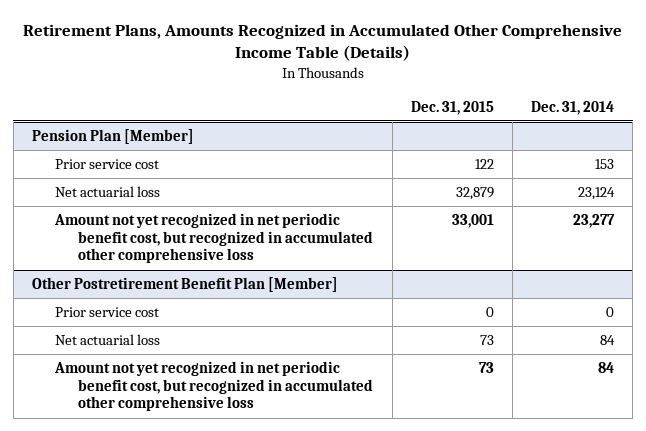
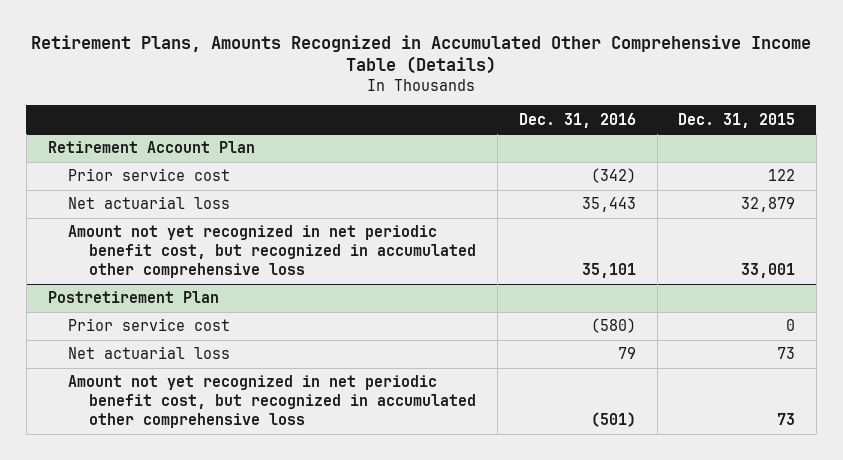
[531,100,615,115] Dec. 31, 2014 -> none
none -> [518,112,636,128] Dec. 31, 2016
[31,129,194,145] Pension Plan [Member] -> [47,141,255,154] Retirement Account Plan
[31,277,338,293] Other Postretirement Benefit Plan [Member] -> [47,291,219,304] Postretirement Plan

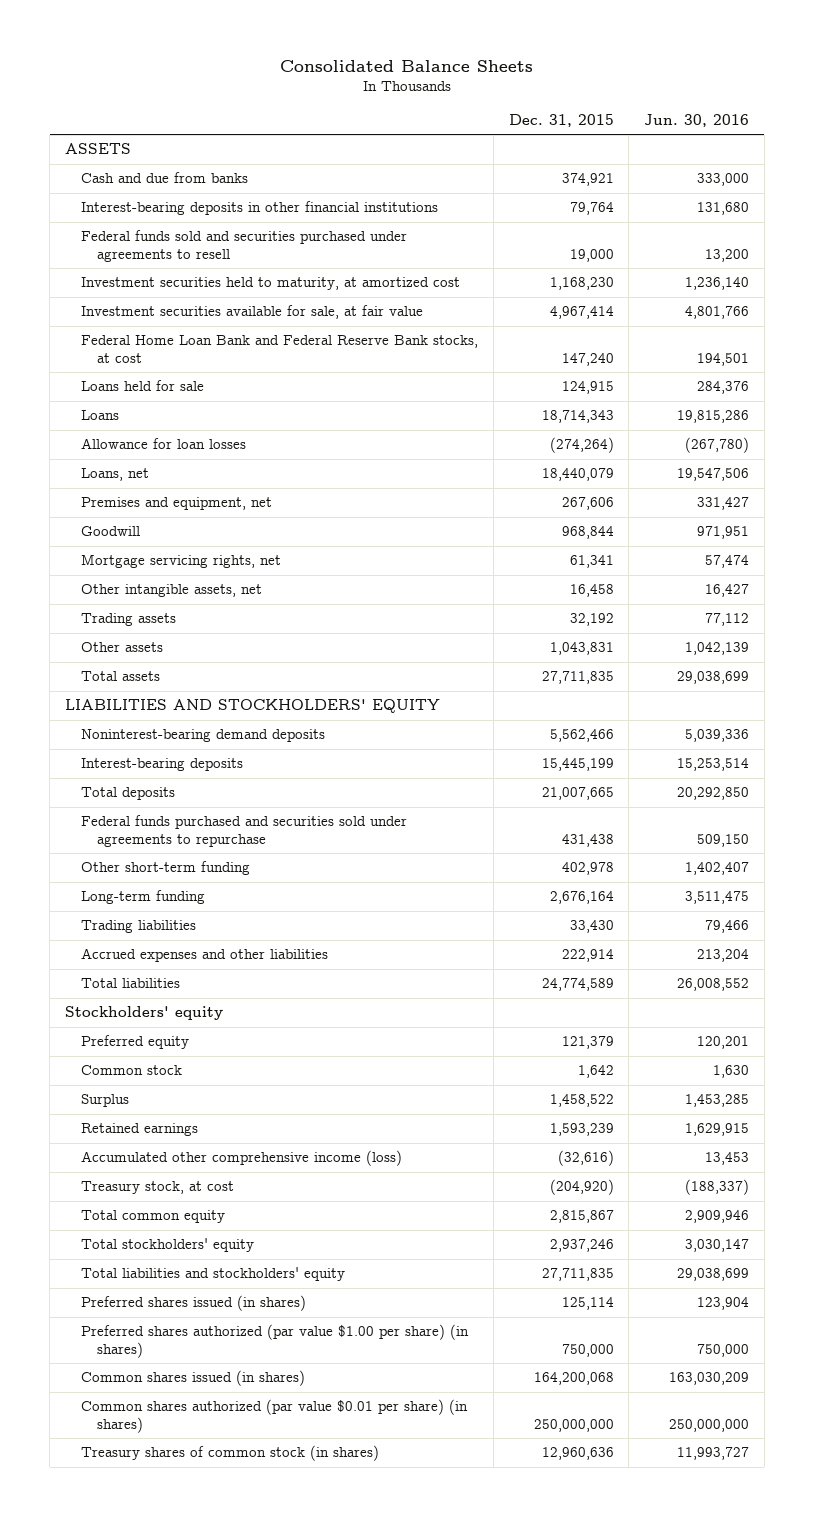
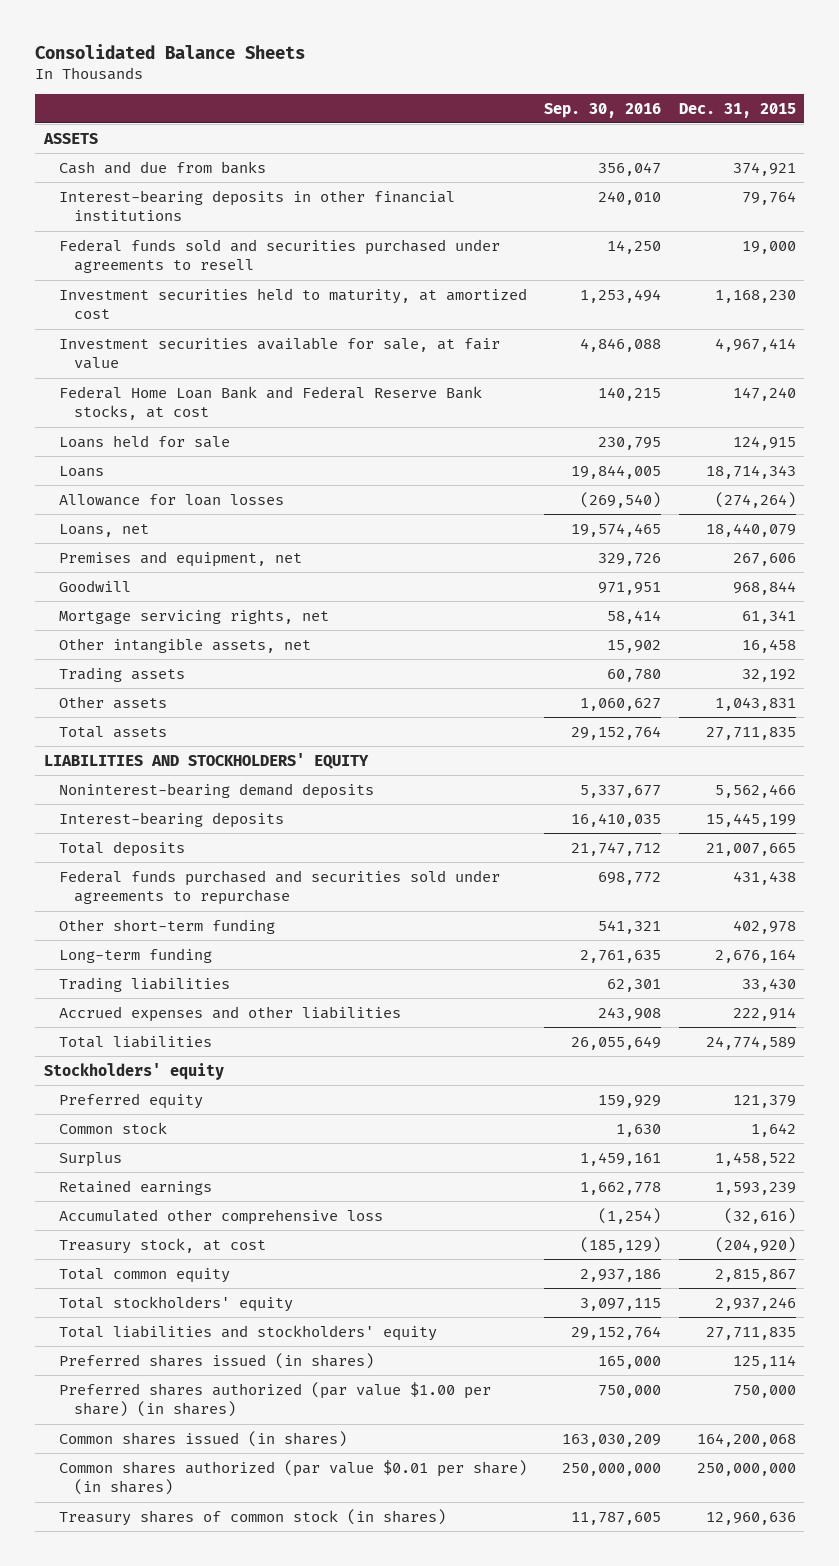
[644,113,750,127] Jun. 30, 2016 -> none
none -> [544,102,662,118] Sep. 30, 2016
[81,1150,403,1167] Accumulated other comprehensive income (loss) -> [59,1208,384,1225] Accumulated other comprehensive loss

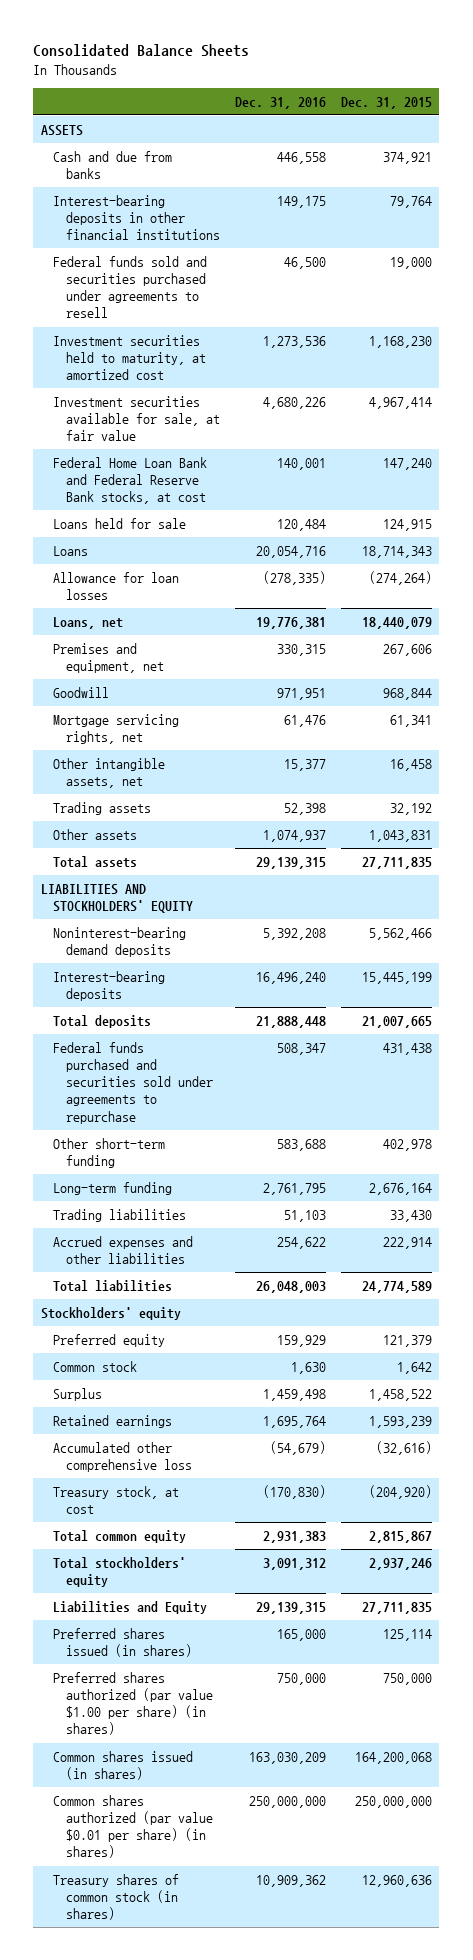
[544,102,662,118] Sep. 30, 2016 -> none
none -> [234,96,326,109] Dec. 31, 2016
[59,1324,438,1341] Total liabilities and stockholders' equity -> [53,1601,208,1615] Liabilities and Equity

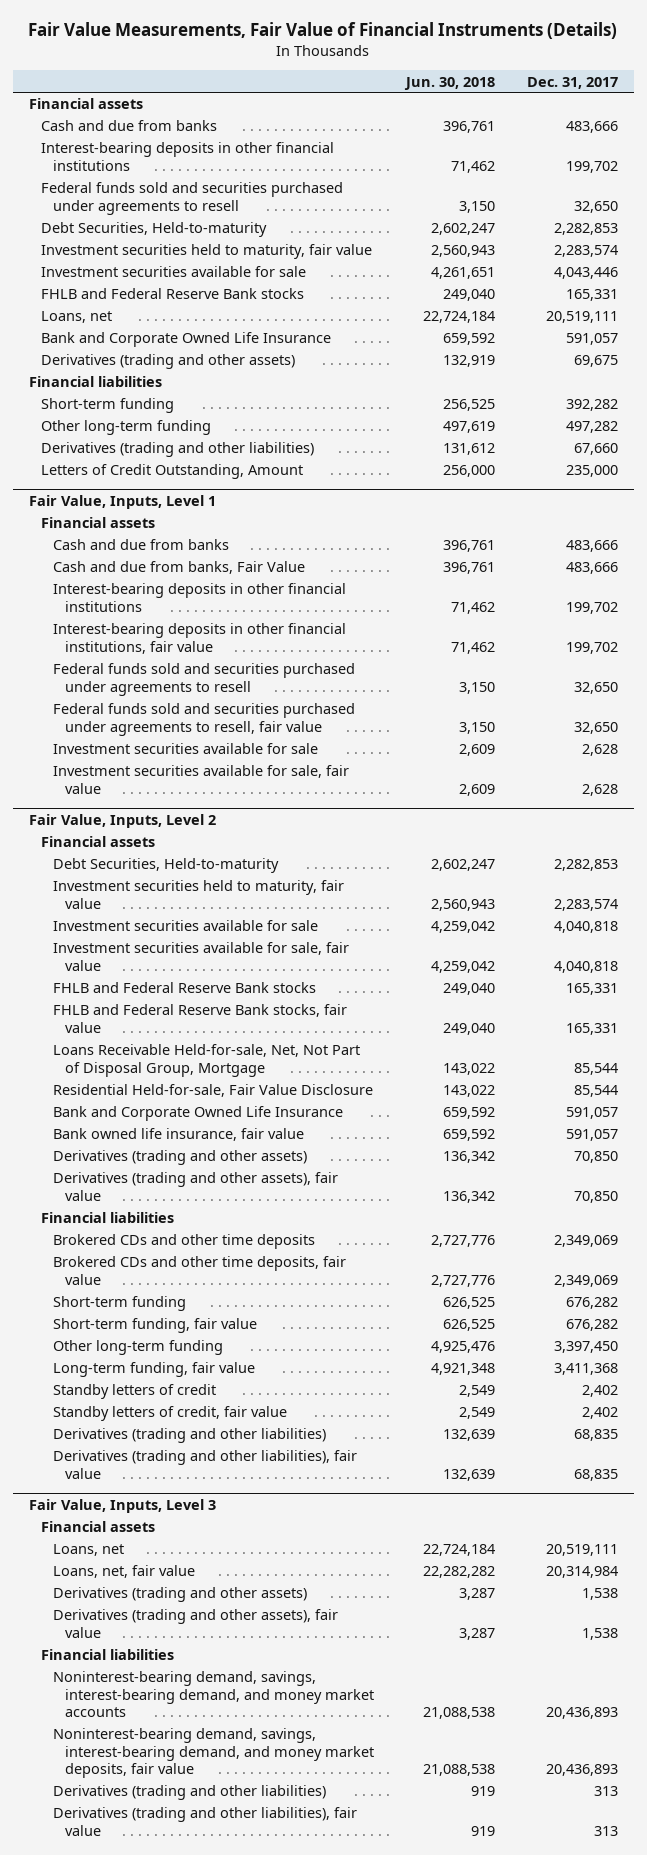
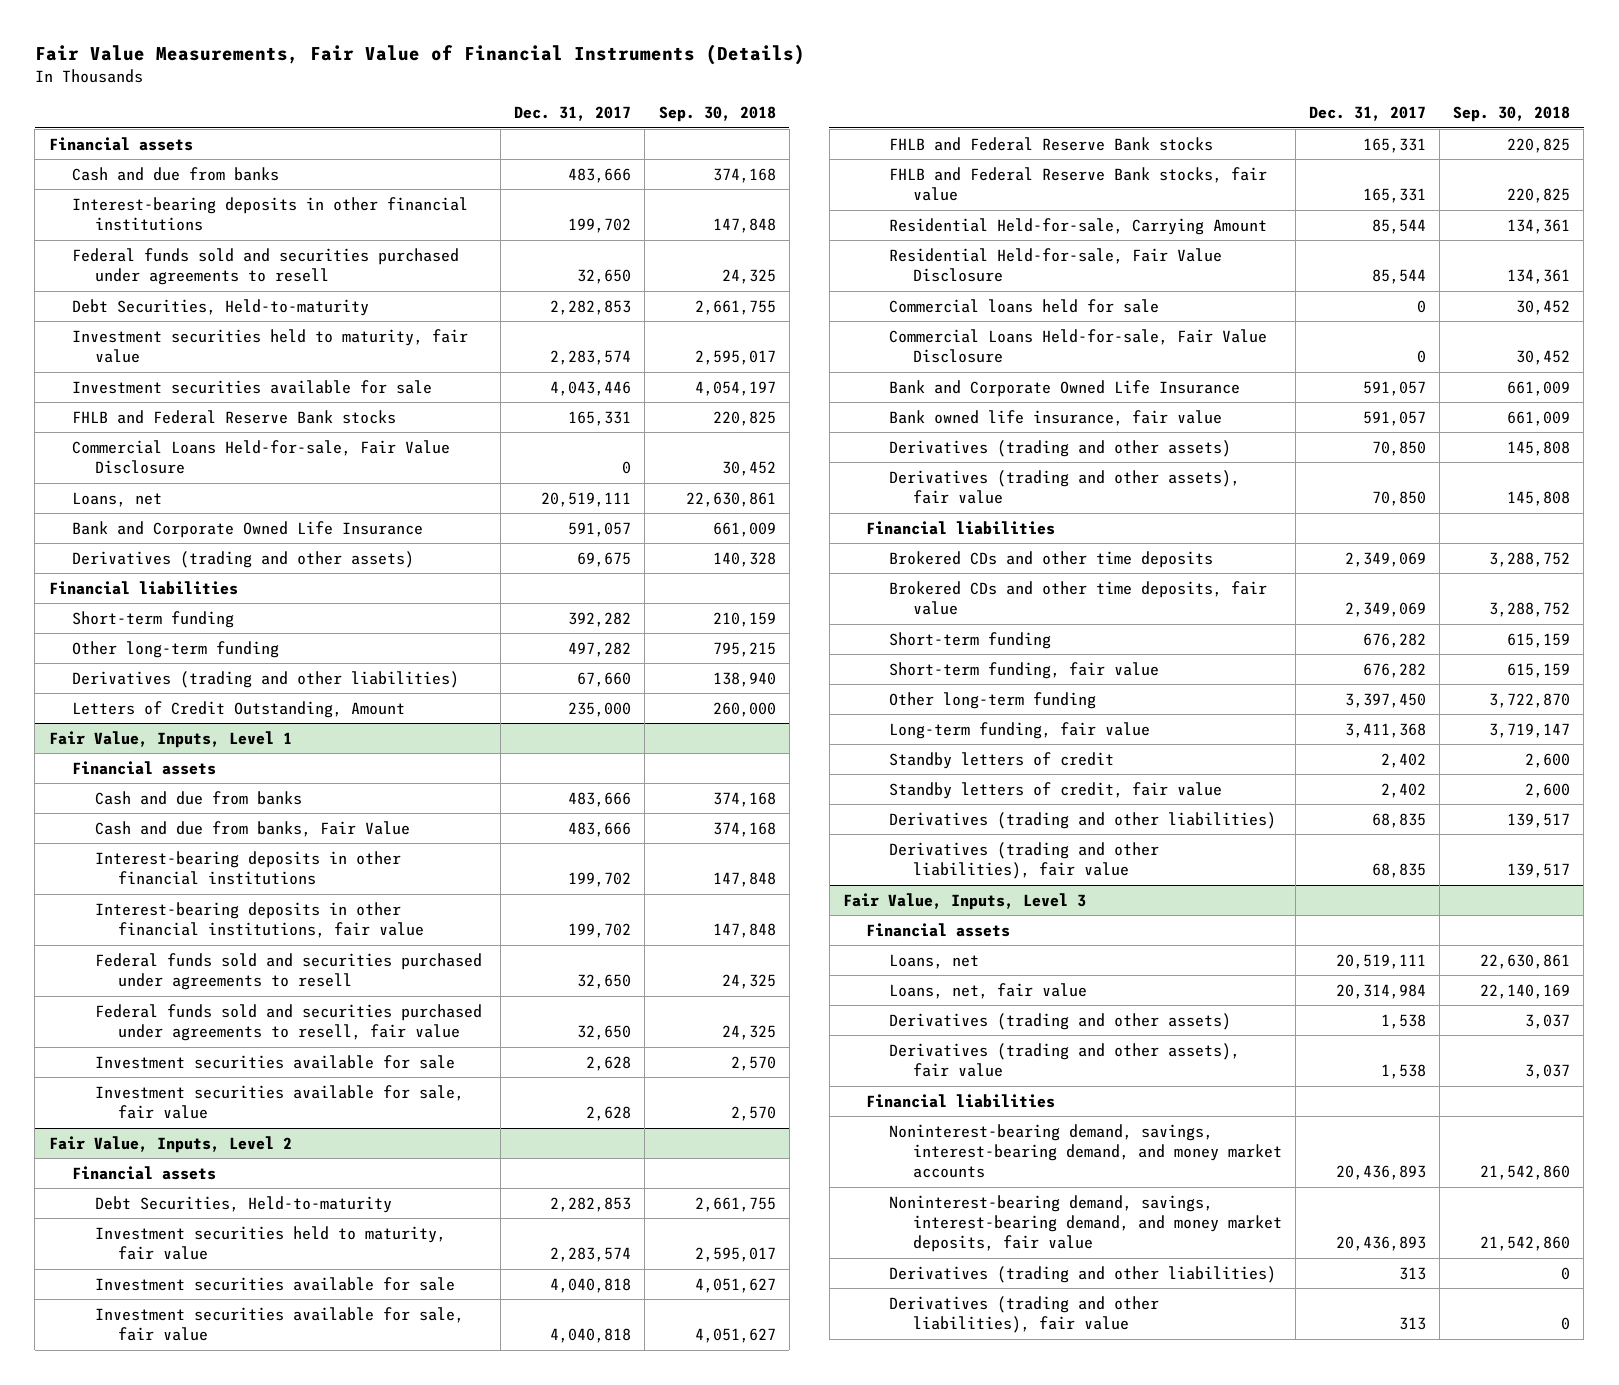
[403,76,495,90] Jun. 30, 2018 -> none
none -> [658,106,776,123] Sep. 30, 2018
none -> [71,439,450,475] Commercial Loans Held-for-sale, Fair Value Disclosure
[52,1044,360,1077] Loans Receivable Held-for-sale, Net, Not Part of Disposal Group, Mortgage -> [889,217,1268,235] Residential Held-for-sale, Carrying Amount
none -> [889,298,1160,313] Commercial loans held for sale
none -> [889,328,1268,364] Commercial Loans Held-for-sale, Fair Value Disclosure

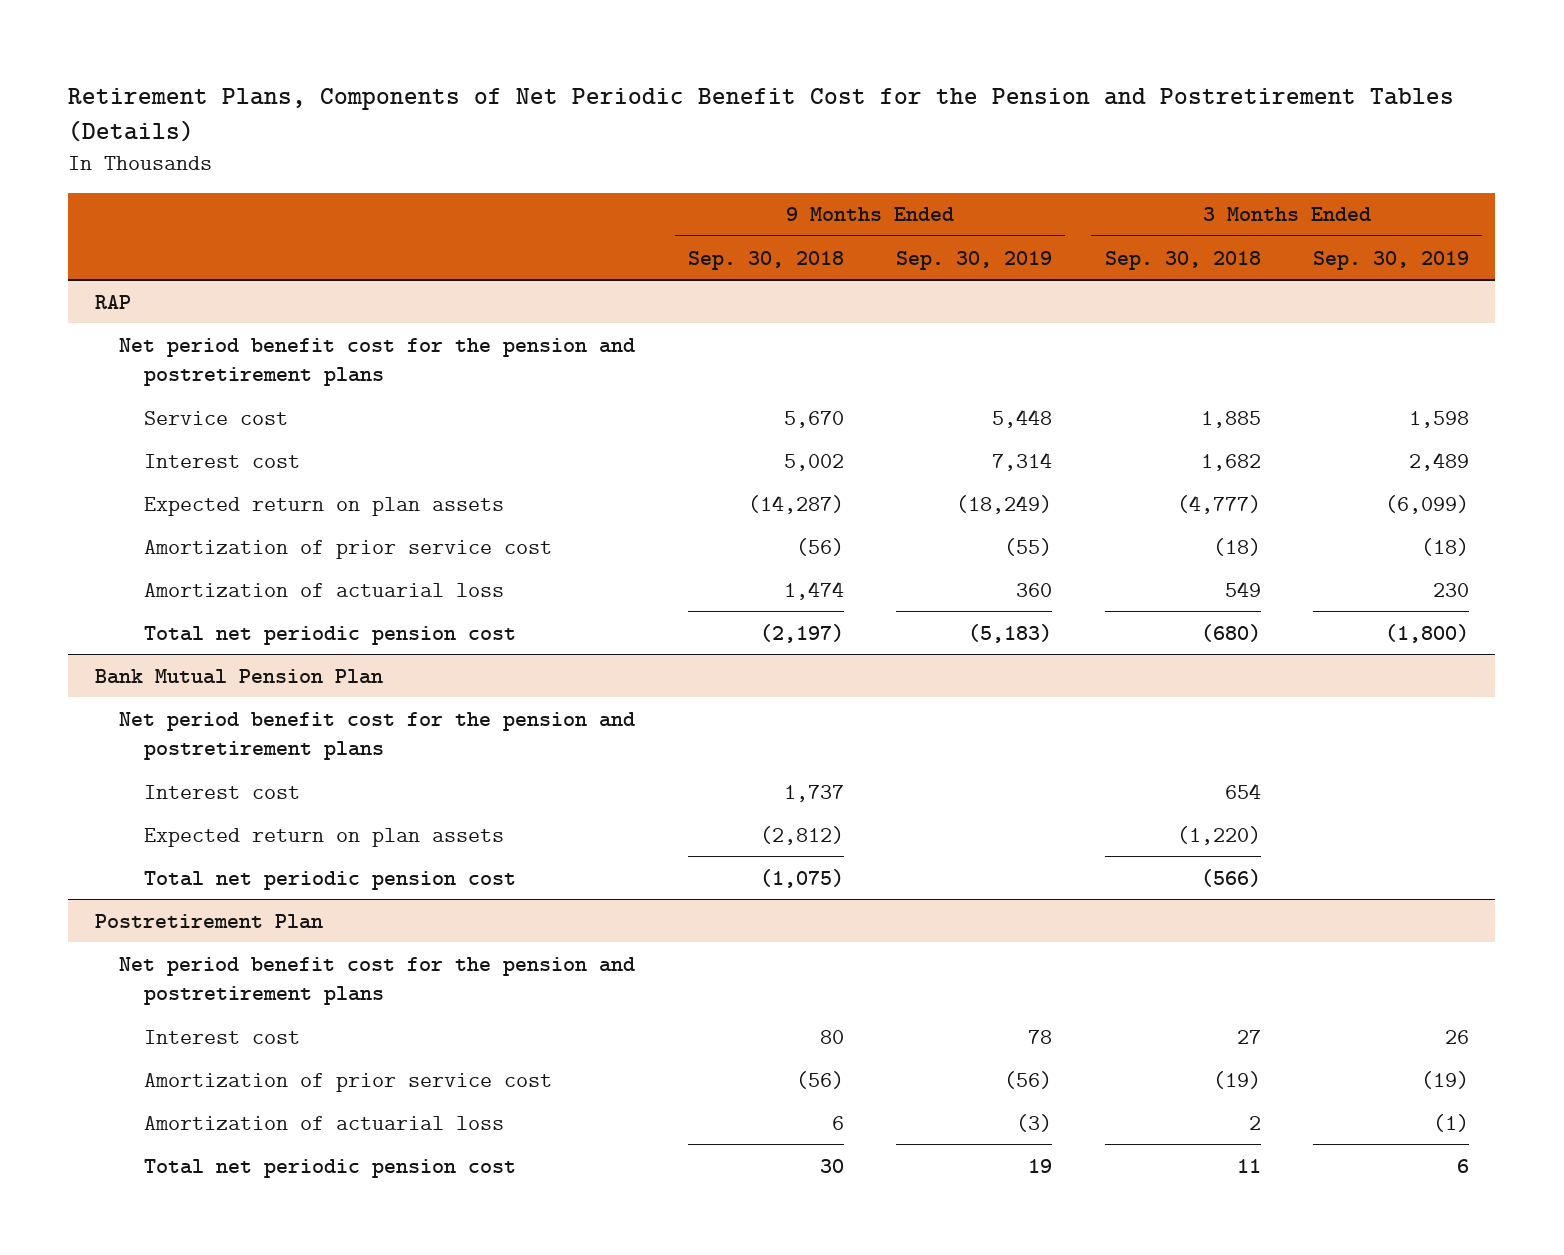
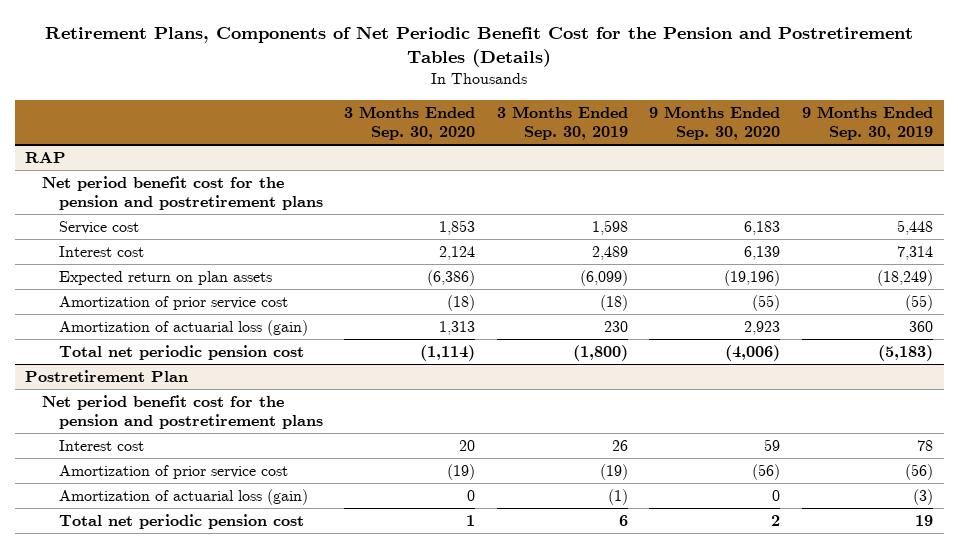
[687,250,844,270] Sep. 30, 2018 -> none
[1104,250,1261,270] Sep. 30, 2018 -> none
none -> [344,105,476,141] 3 Months Ended Sep. 30, 2020
none -> [649,105,781,141] 9 Months Ended Sep. 30, 2020
[144,582,505,597] Amortization of actuarial loss -> [58,319,308,336] Amortization of actuarial loss (gain)
[94,668,383,684] Bank Mutual Pension Plan -> none
[119,711,636,761] Net period benefit cost for the pension and postretirement plans -> none
[144,784,301,799] Interest cost -> none
[144,827,505,847] Expected return on plan assets -> none
[144,870,517,890] Total net periodic pension cost -> none
[144,1115,505,1130] Amortization of actuarial loss -> [58,488,308,505] Amortization of actuarial loss (gain)

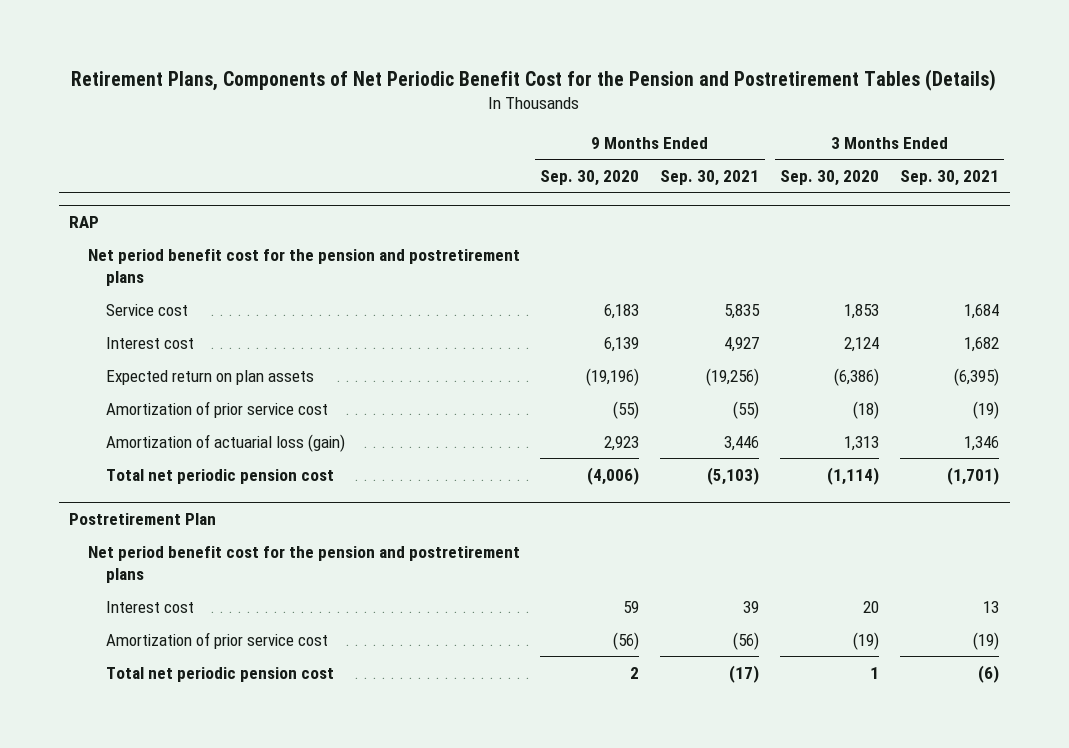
[496,105,628,141] 3 Months Ended Sep. 30, 2019 -> none
[801,105,933,141] 9 Months Ended Sep. 30, 2019 -> none
none -> [660,169,760,186] Sep. 30, 2021
none -> [900,169,1000,186] Sep. 30, 2021
[58,488,308,505] Amortization of actuarial loss (gain) -> none

